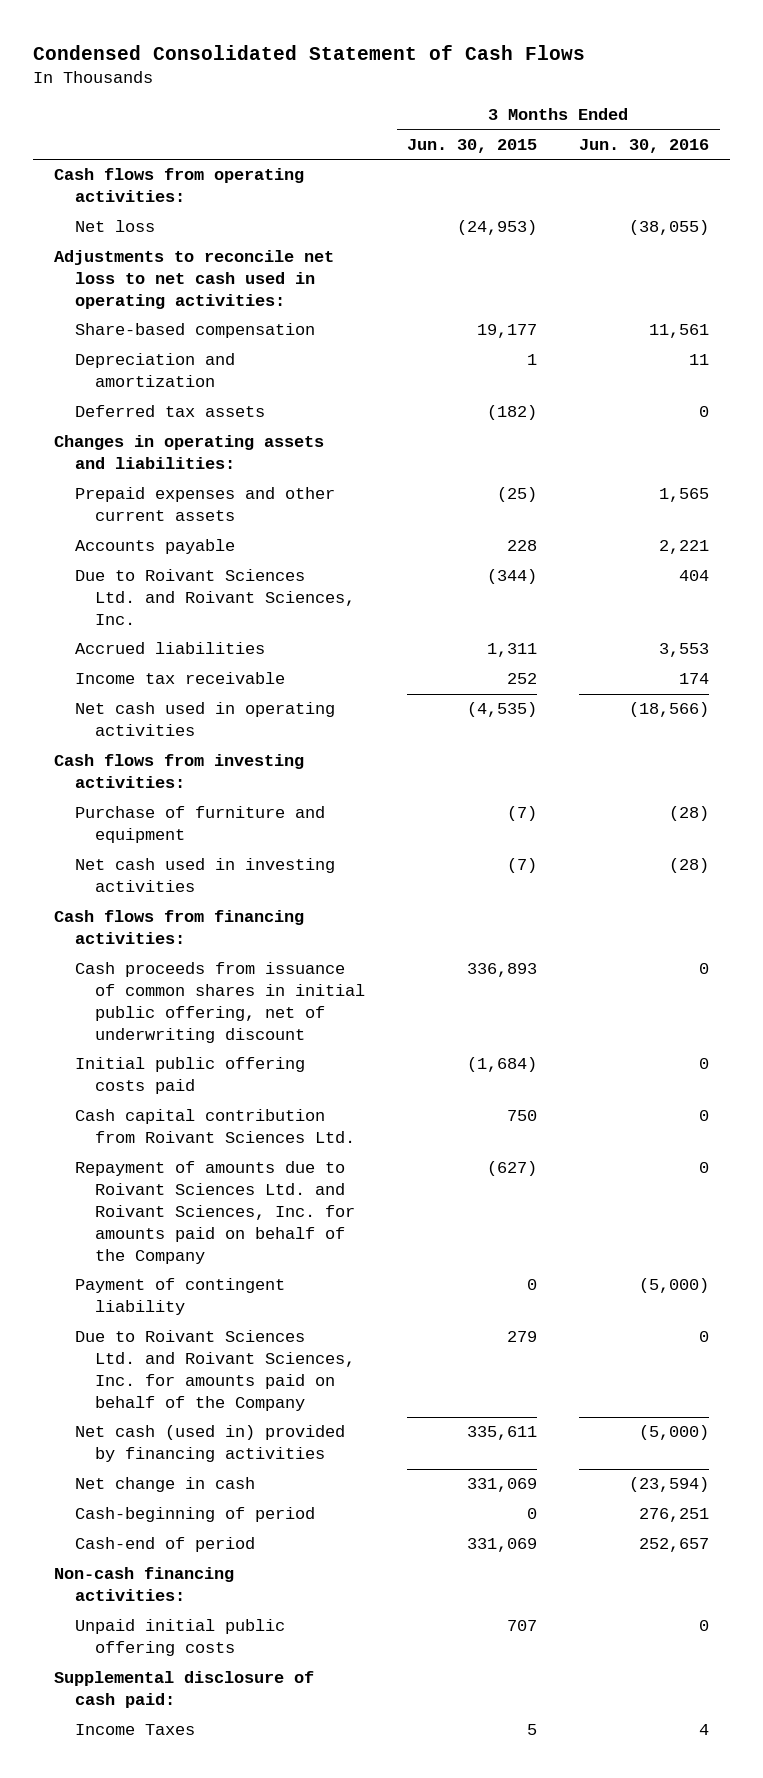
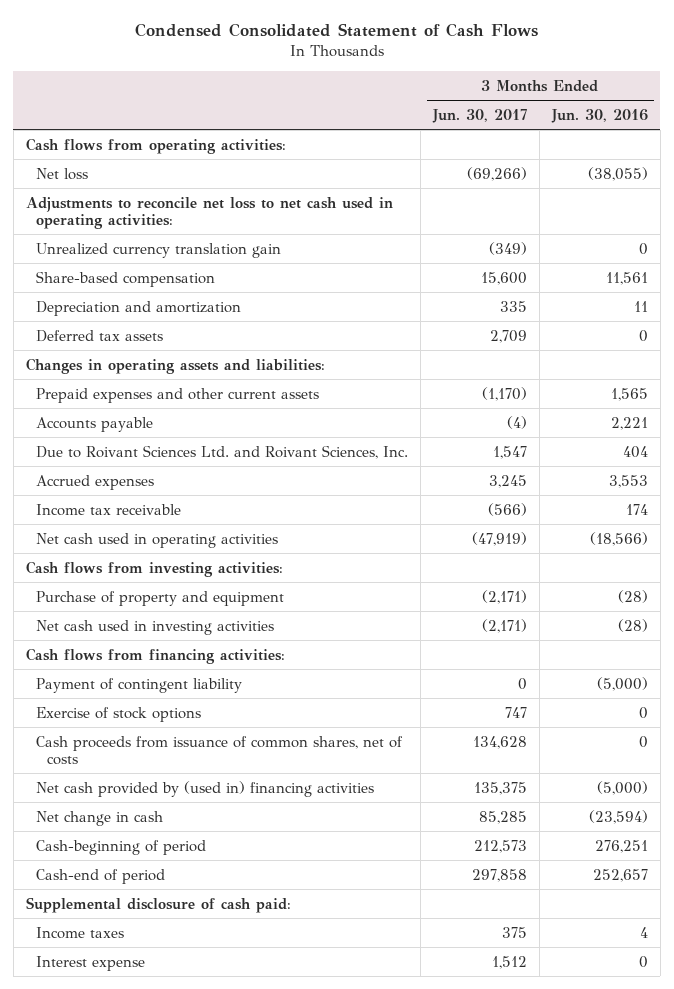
[407,139,538,154] Jun. 30, 2015 -> none
none -> [432,108,528,123] Jun. 30, 2017
none -> [36,242,282,258] Unrealized currency translation gain
[74,642,265,655] Accrued liabilities -> [36,474,155,490] Accrued expenses
[74,806,325,844] Purchase of furniture and equipment -> [36,590,285,606] Purchase of property and equipment
[74,962,366,1044] Cash proceeds from issuance of common shares in initial public offering, net of underwriting discount -> none
[74,1057,305,1095] Initial public offering costs paid -> none
[74,1109,356,1144] Cash capital contribution from Roivant Sciences Ltd. -> none
[74,1161,356,1264] Repayment of amounts due to Roivant Sciences Ltd. and Roivant Sciences, Inc. for amounts paid on behalf of the Company -> none
[74,1330,356,1412] Due to Roivant Sciences Ltd. and Roivant Sciences, Inc. for amounts paid on behalf of the Company -> none
none -> [36,706,202,722] Exercise of stock options
none -> [36,735,404,766] Cash proceeds from issuance of common shares, net of costs
[74,1425,345,1463] Net cash (used in) provided by financing activities -> [36,780,375,797] Net cash provided by (used in) financing activities
[54,1567,235,1602] Non-cash financing activities: -> none
[74,1619,285,1657] Unpaid initial public offering costs -> none
[74,1724,195,1736] Income Taxes -> [36,926,125,939] Income taxes
none -> [36,955,146,971] Interest expense

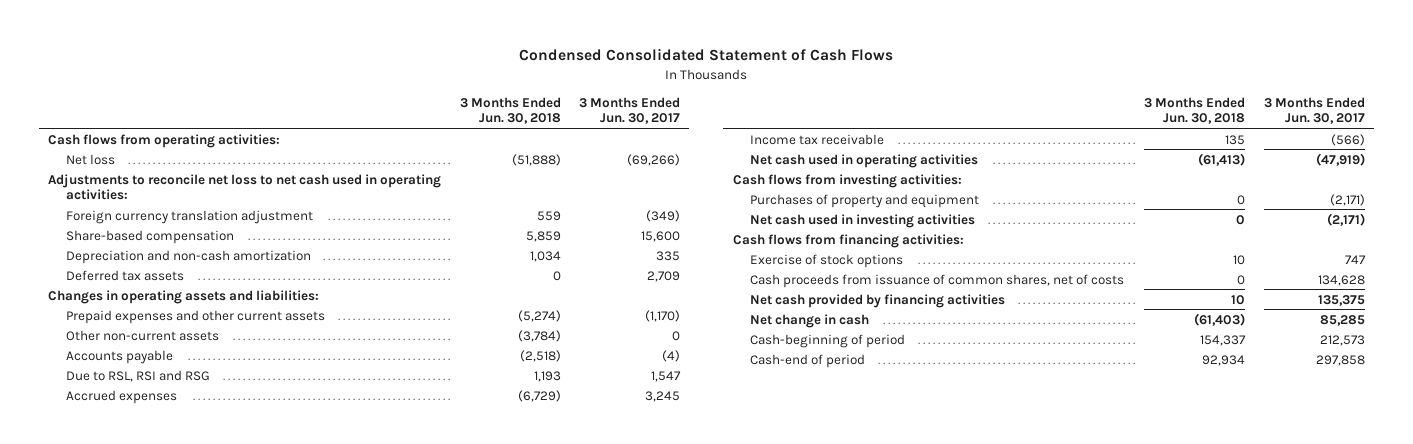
[550,108,648,123] Jun. 30, 2016 -> none
none -> [459,96,561,125] 3 Months Ended Jun. 30, 2018
[36,242,282,258] Unrealized currency translation gain -> [65,209,313,224] Foreign currency translation adjustment
[36,300,242,316] Depreciation and amortization -> [65,249,311,264] Depreciation and non-cash amortization
none -> [65,329,219,341] Other non-current assets
[36,444,409,459] Due to Roivant Sciences Ltd. and Roivant Sciences, Inc. -> [65,369,210,382] Due to RSL, RSI and RSG
[36,590,285,606] Purchase of property and equipment -> [750,193,980,208] Purchases of property and equipment
[36,677,243,693] Payment of contingent liability -> none
[36,780,375,797] Net cash provided by (used in) financing activities -> [750,293,1006,308] Net cash provided by financing activities
[25,896,291,913] Supplemental disclosure of cash paid: -> none
[36,926,125,939] Income taxes -> none
[36,955,146,971] Interest expense -> none

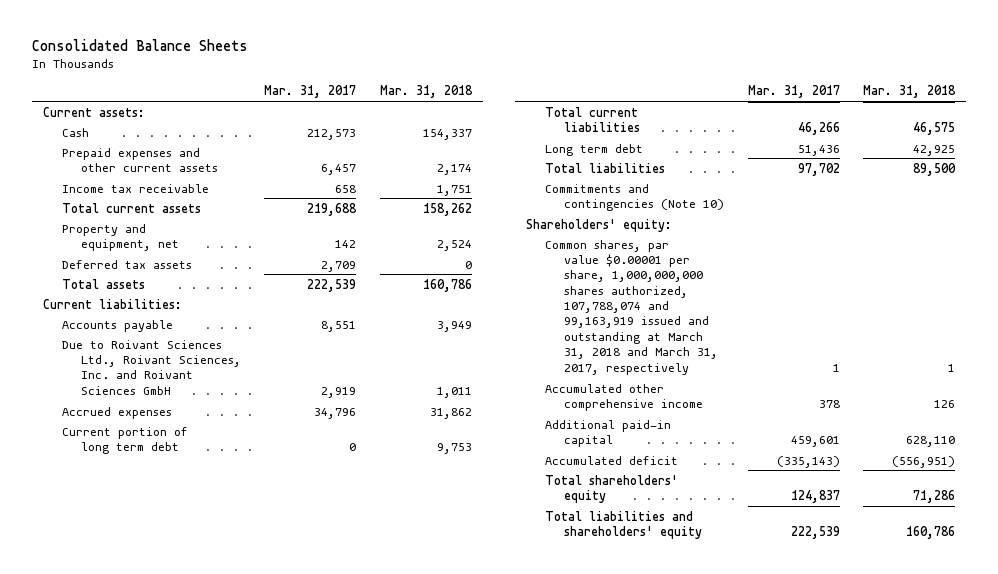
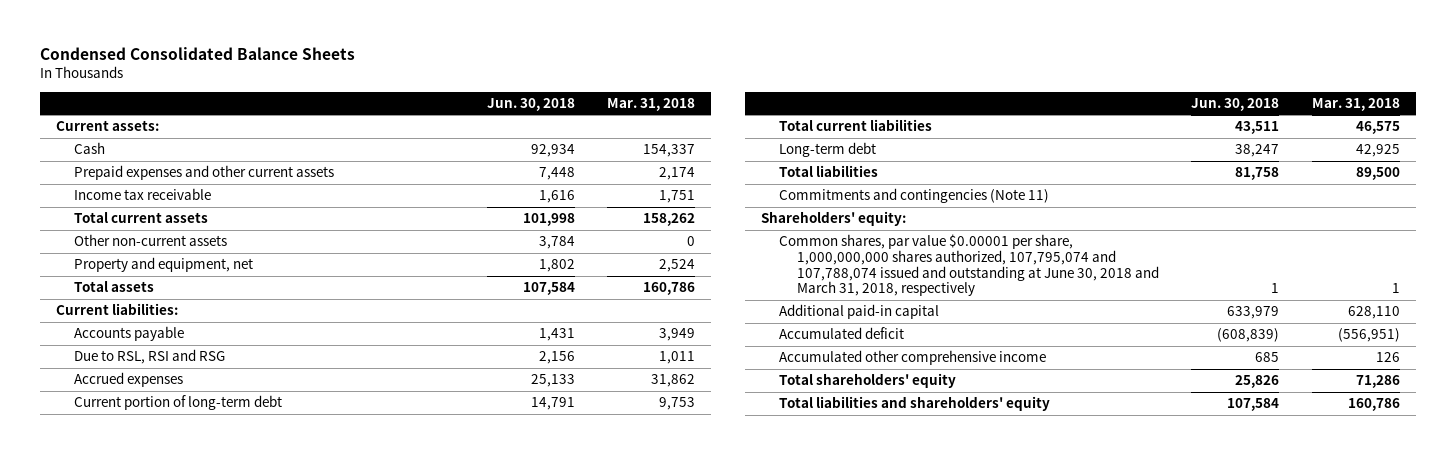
[31,39,248,52] Consolidated Balance Sheets -> [39,47,355,61] Condensed Consolidated Balance Sheets
[264,85,357,99] Mar. 31, 2017 -> none
none -> [486,97,575,111] Jun. 30, 2018
none -> [74,234,228,247] Other non-current assets
[62,259,193,269] Deferred tax assets -> none
[62,339,242,395] Due to Roivant Sciences Ltd., Roivant Sciences, Inc. and Roivant Sciences GmbH -> [74,349,226,365] Due to RSL, RSI and RSG
[62,426,189,454] Current portion of long term debt -> [74,395,283,411] Current portion of long-term debt
[545,143,644,156] Long term debt -> [778,142,876,158] Long-term debt
[545,183,725,211] Commitments and contingencies (Note 10) -> [778,188,1049,204] Commitments and contingencies (Note 11)
[545,239,719,375] Common shares, par value $0.00001 per share, 1,000,000,000 shares authorized, 107,788,074 and 99,163,919 issued and outstanding at March 31, 2018 and March 31, 2017, respectively -> [778,234,1159,297] Common shares, par value $0.00001 per share, 1,000,000,000 shares authorized, 107,795,074 and 107,788,074 issued and outstanding at June 30, 2018 and March 31, 2018, respectively
[545,383,704,411] Accumulated other comprehensive income -> [778,350,1046,366] Accumulated other comprehensive income

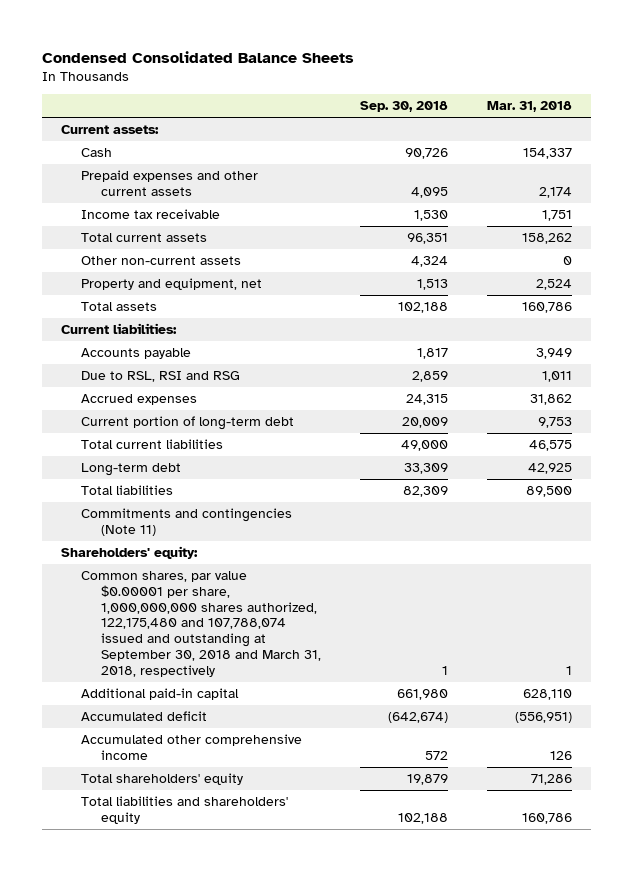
[486,97,575,111] Jun. 30, 2018 -> none
none -> [360,101,449,113] Sep. 30, 2018
[778,234,1159,297] Common shares, par value $0.00001 per share, 1,000,000,000 shares authorized, 107,795,074 and 107,788,074 issued and outstanding at June 30, 2018 and March 31, 2018, respectively -> [81,571,322,677] Common shares, par value $0.00001 per share, 1,000,000,000 shares authorized, 122,175,480 and 107,788,074 issued and outstanding at September 30, 2018 and March 31, 2018, respectively

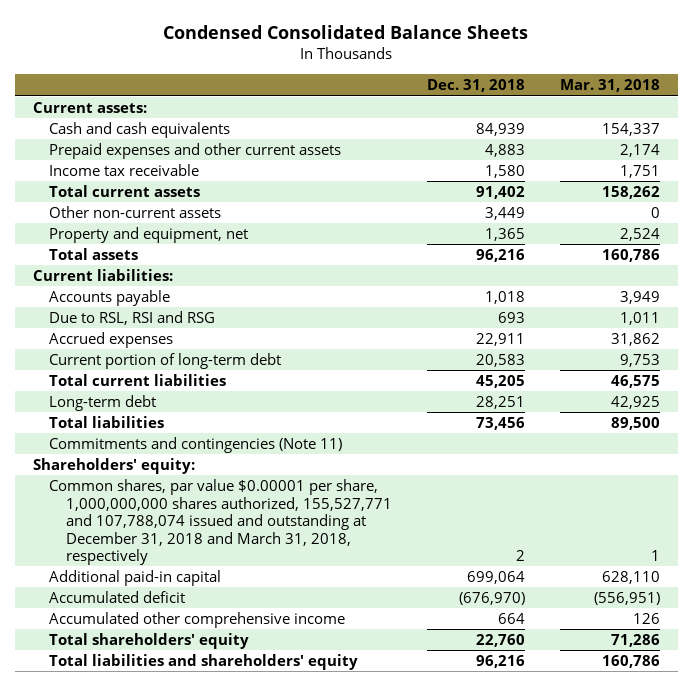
[360,101,449,113] Sep. 30, 2018 -> none
none -> [426,79,525,93] Dec. 31, 2018
[81,148,113,158] Cash -> [49,122,231,139] Cash and cash equivalents
[81,571,322,677] Common shares, par value $0.00001 per share, 1,000,000,000 shares authorized, 122,175,480 and 107,788,074 issued and outstanding at September 30, 2018 and March 31, 2018, respectively -> [49,479,392,566] Common shares, par value $0.00001 per share, 1,000,000,000 shares authorized, 155,527,771 and 107,788,074 issued and outstanding at December 31, 2018 and March 31, 2018, respectively

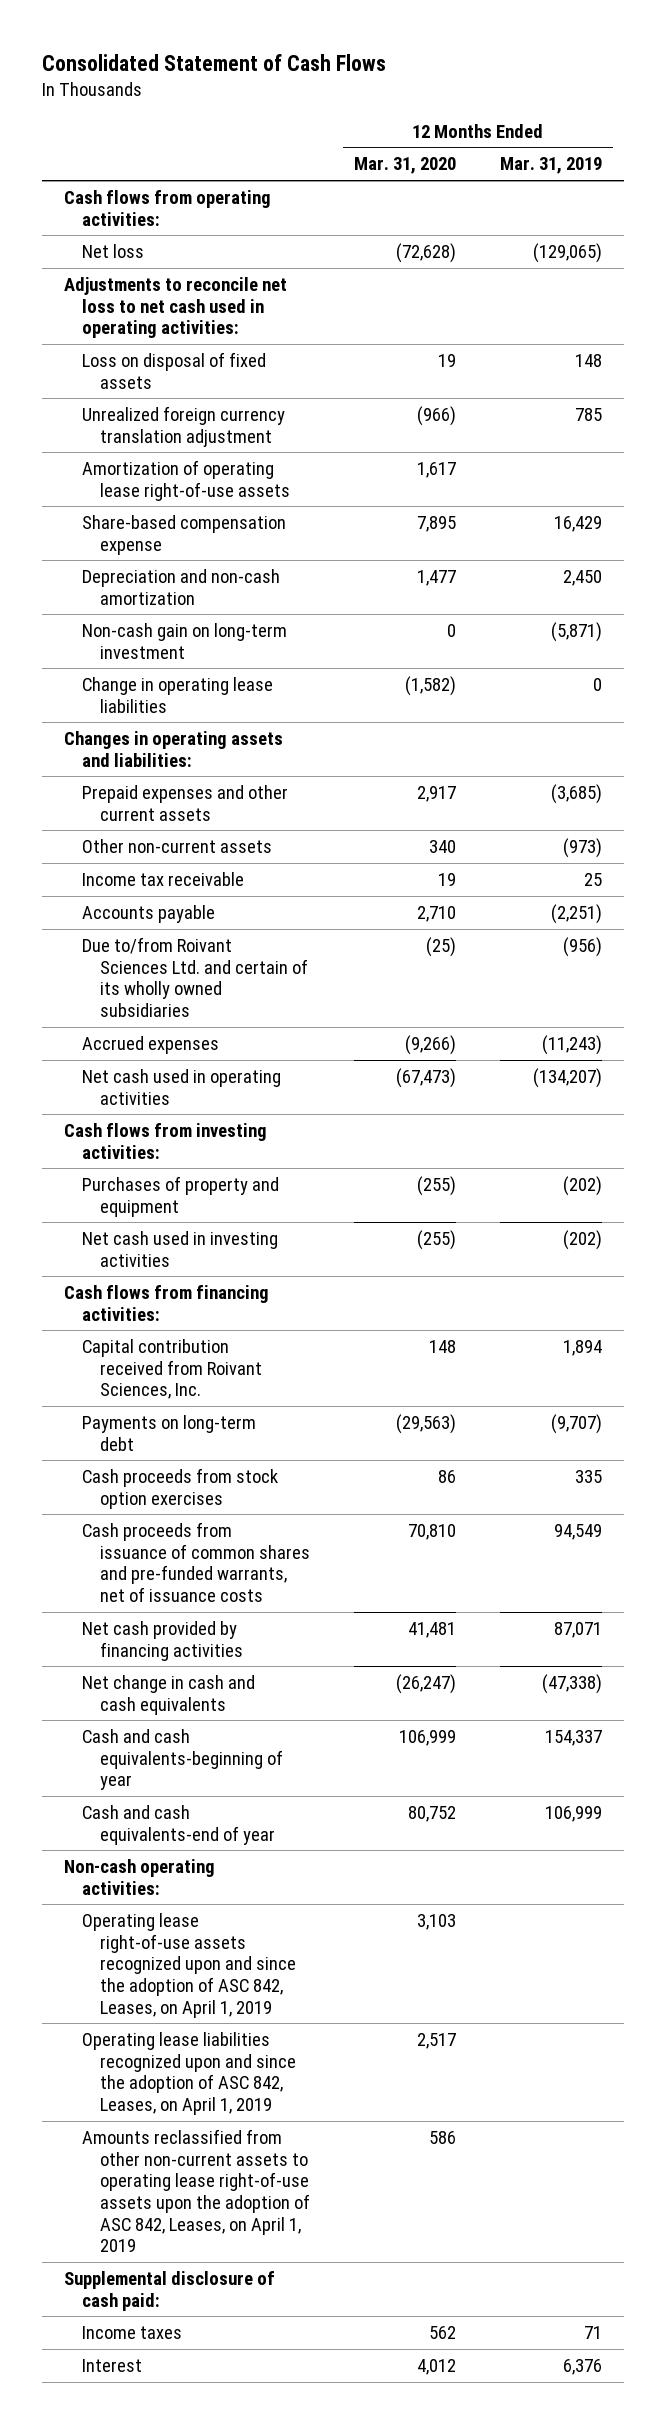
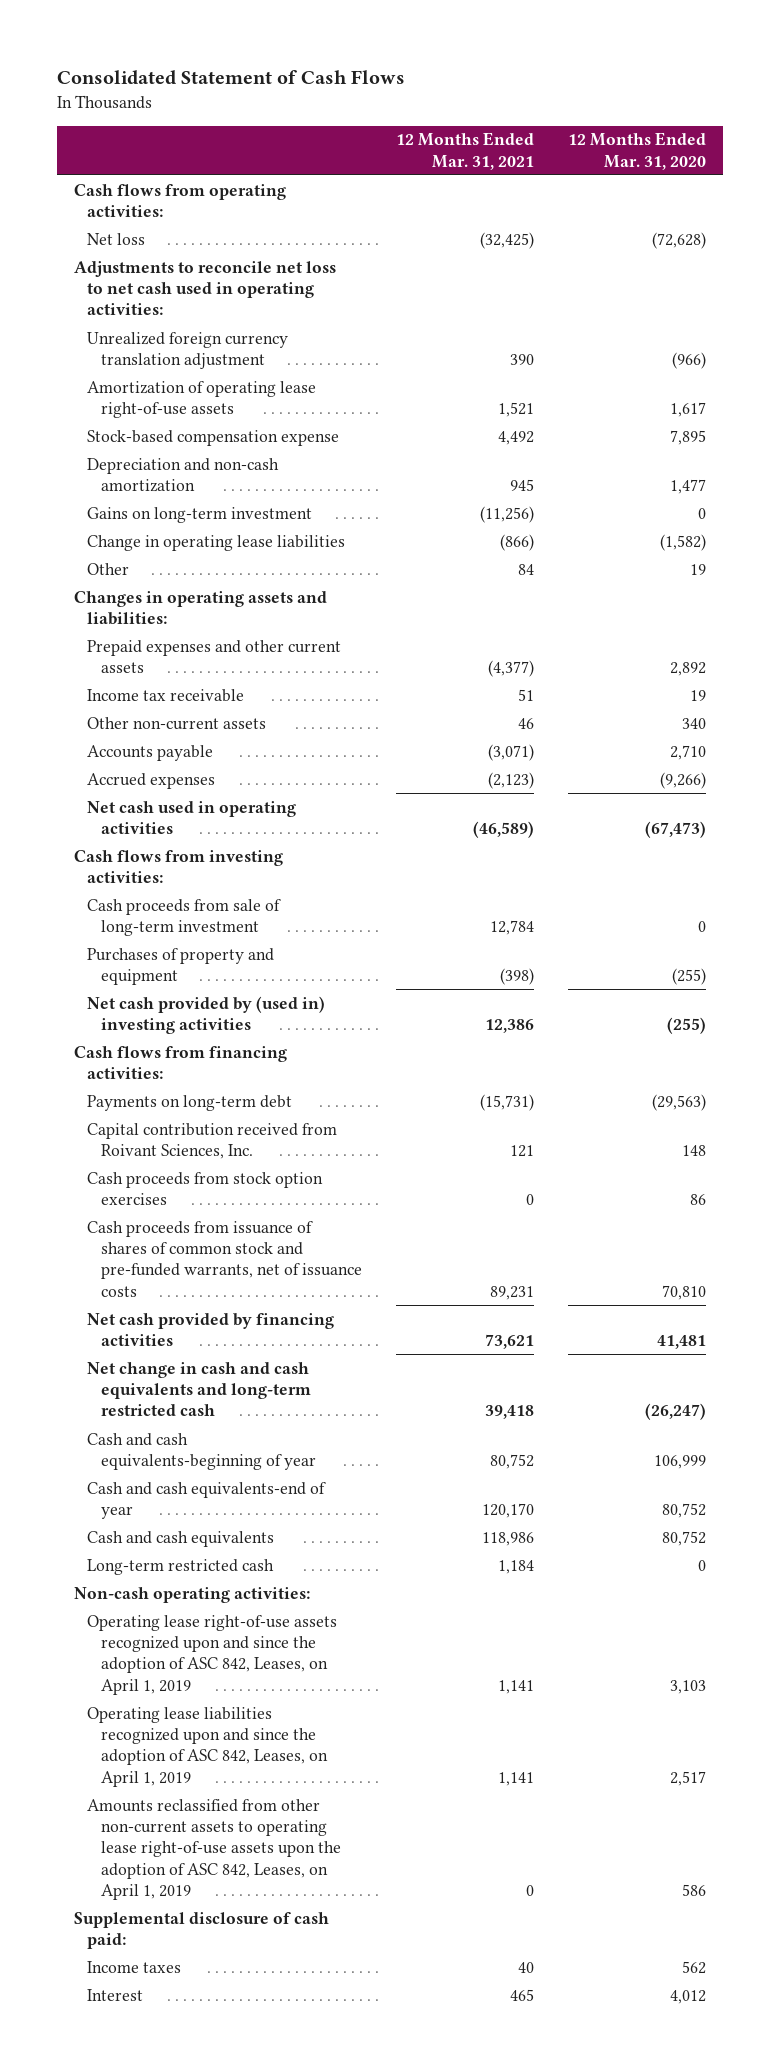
[500,157,603,175] Mar. 31, 2019 -> none
none -> [395,132,534,170] 12 Months Ended Mar. 31, 2021
[81,351,266,389] Loss on disposal of fixed assets -> none
[81,514,286,555] Share-based compensation expense -> [87,429,340,446] Stock-based compensation expense
[81,622,287,659] Non-cash gain on long-term investment -> [87,506,313,523] Gains on long-term investment
none -> [87,562,130,575] Other
[417,785,457,802] 2,917 -> [669,662,706,677] 2,892
[81,838,272,853] Other non-current assets -> [87,716,267,730] Other non-current assets
[81,936,308,1018] Due to/from Roivant Sciences Ltd. and certain of its wholly owned subsidiaries -> none
none -> [87,898,282,937] Cash proceeds from sale of long-term investment
[81,1230,278,1267] Net cash used in investing activities -> [87,995,326,1035] Net cash provided by (used in) investing activities
[81,1338,262,1400] Capital contribution received from Roivant Sciences, Inc. -> [87,1122,338,1160] Capital contribution received from Roivant Sciences, Inc.
[81,1521,310,1603] Cash proceeds from issuance of common shares and pre-funded warrants, net of issuance costs -> [87,1220,362,1297] Cash proceeds from issuance of shares of common stock and pre-funded warrants, net of issuance costs
[81,1674,255,1715] Net change in cash and cash equivalents -> [87,1361,311,1417] Net change in cash and cash equivalents and long-term restricted cash
none -> [87,1530,275,1547] Cash and cash equivalents
none -> [87,1558,275,1575] Long-term restricted cash

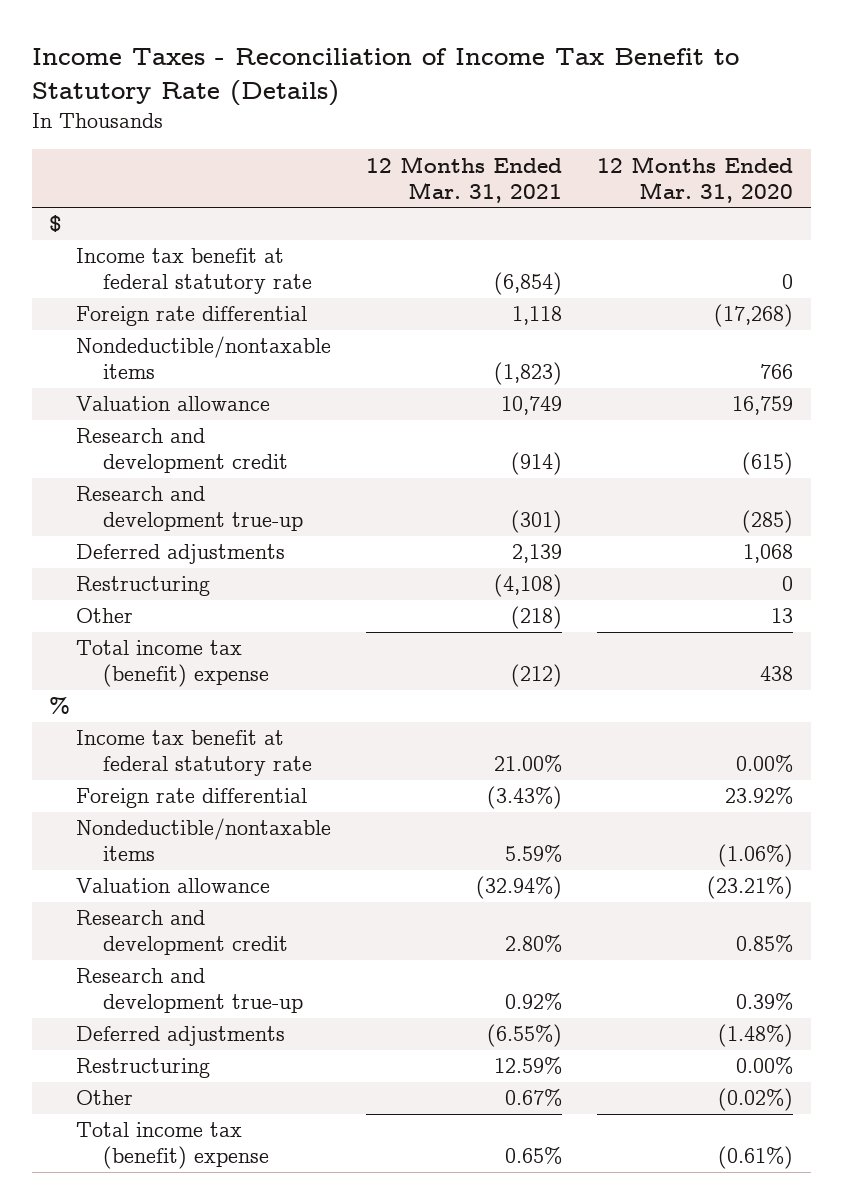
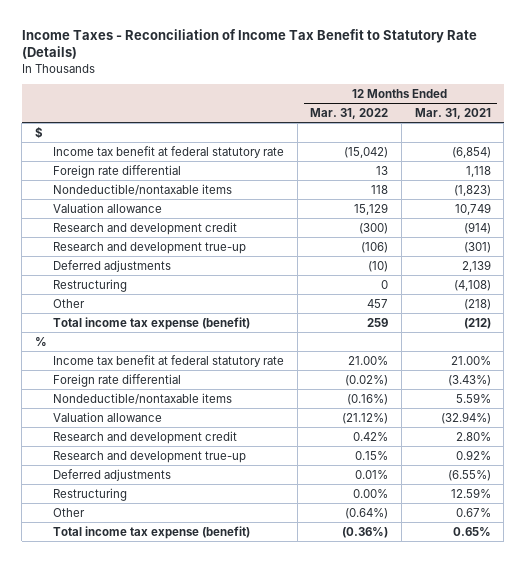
[596,155,793,203] 12 Months Ended Mar. 31, 2020 -> none
none -> [310,107,389,119] Mar. 31, 2022
[75,640,269,688] Total income tax (benefit) expense -> [53,316,251,330] Total income tax expense (benefit)
[75,1122,269,1170] Total income tax (benefit) expense -> [53,525,251,539] Total income tax expense (benefit)

